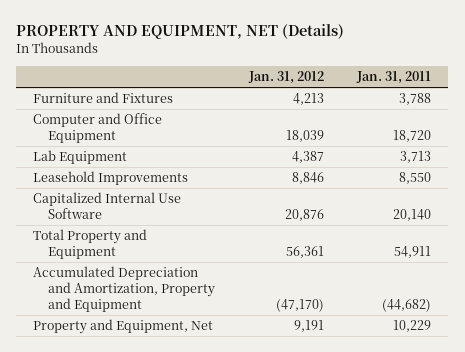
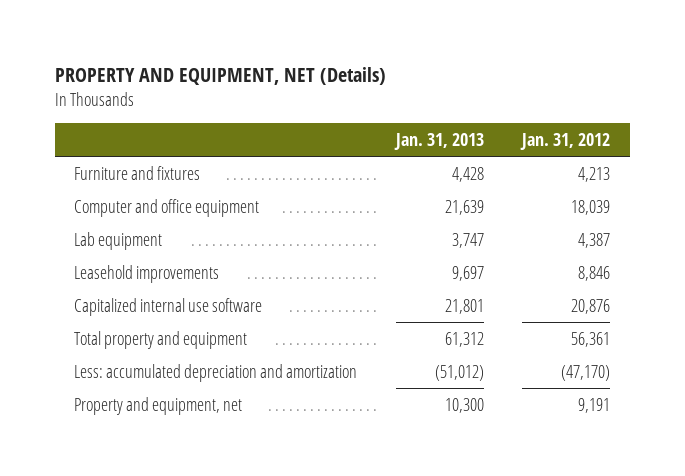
[356,71,432,85] Jan. 31, 2011 -> none
none -> [393,132,484,150] Jan. 31, 2013
[33,92,174,104] Furniture and Fixtures -> [74,165,201,180] Furniture and fixtures
[33,113,163,144] Computer and Office Equipment -> [74,198,260,217] Computer and office equipment
[33,150,128,165] Lab Equipment -> [74,231,163,250] Lab equipment
[33,171,189,186] Leasehold Improvements -> [74,264,220,283] Leasehold improvements
[33,192,182,220] Capitalized Internal Use Software -> [74,297,263,316] Capitalized internal use software
[33,229,148,260] Total Property and Equipment -> [74,330,248,349] Total property and equipment
[33,266,215,313] Accumulated Depreciation and Amortization, Property and Equipment -> [74,363,358,382] Less: accumulated depreciation and amortization
[33,319,214,335] Property and Equipment, Net -> [74,396,243,415] Property and equipment, net

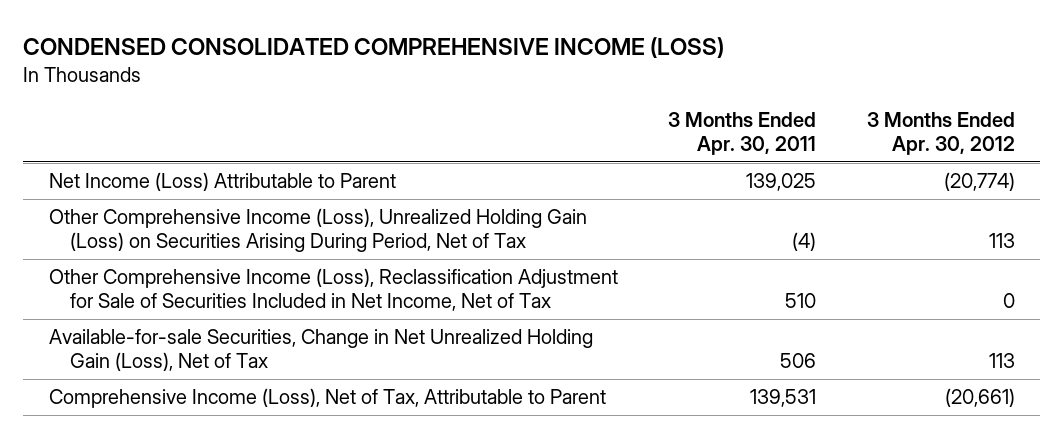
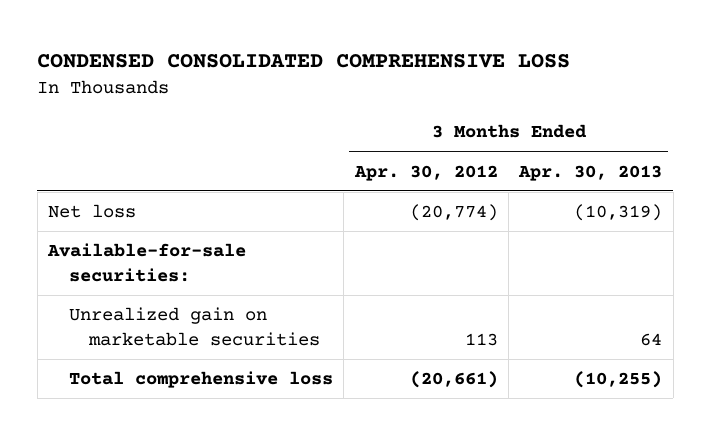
[23,36,725,58] CONDENSED CONSOLIDATED COMPREHENSIVE INCOME (LOSS) -> [37,54,571,69] CONDENSED CONSOLIDATED COMPREHENSIVE LOSS
[668,112,817,156] 3 Months Ended Apr. 30, 2011 -> none
none -> [518,164,663,181] Apr. 30, 2013
[48,268,618,311] Other Comprehensive Income (Loss), Reclassification Adjustment for Sale of Securities Included in Net Income, Net of Tax -> none
[48,329,593,371] Available-for-sale Securities, Change in Net Unrealized Holding Gain (Loss), Net of Tax -> none
[48,172,396,192] Net Income (Loss) Attributable to Parent -> [48,204,137,219] Net loss
none -> [47,243,247,282] Available-for-sale securities:
[48,208,587,252] Other Comprehensive Income (Loss), Unrealized Holding Gain (Loss) on Securities Arising During Period, Net of Tax -> [68,307,321,346] Unrealized gain on marketable securities
[48,388,606,409] Comprehensive Income (Loss), Net of Tax, Attributable to Parent -> [68,371,333,389] Total comprehensive loss

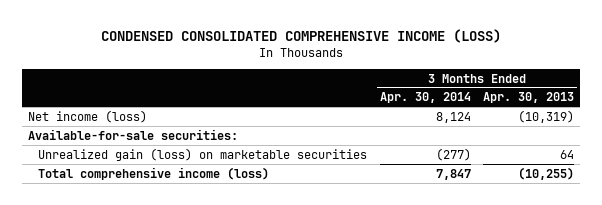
[37,54,571,69] CONDENSED CONSOLIDATED COMPREHENSIVE LOSS -> [101,28,502,43] CONDENSED CONSOLIDATED COMPREHENSIVE INCOME (LOSS)
[353,164,498,181] Apr. 30, 2012 -> none
none -> [379,92,471,104] Apr. 30, 2014
[48,204,137,219] Net loss -> [28,109,148,123] Net income (loss)
[68,307,321,346] Unrealized gain on marketable securities -> [38,147,368,161] Unrealized gain (loss) on marketable securities
[68,371,333,389] Total comprehensive loss -> [38,166,270,180] Total comprehensive income (loss)

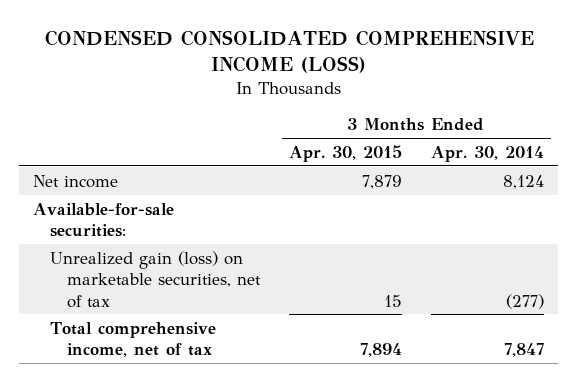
[483,92,575,104] Apr. 30, 2013 -> none
none -> [289,144,403,162] Apr. 30, 2015
[28,109,148,123] Net income (loss) -> [33,174,119,188] Net income
[38,147,368,161] Unrealized gain (loss) on marketable securities -> [50,250,262,308] Unrealized gain (loss) on marketable securities, net of tax
[38,166,270,180] Total comprehensive income (loss) -> [50,321,217,358] Total comprehensive income, net of tax

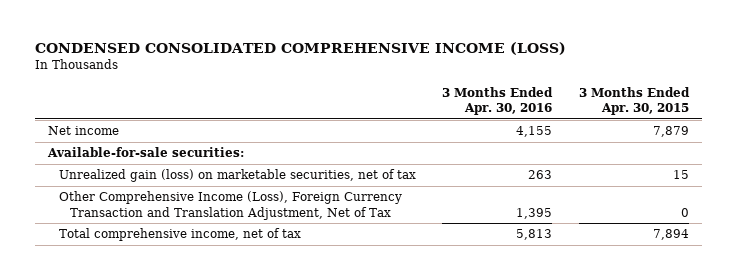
[430,145,544,162] Apr. 30, 2014 -> none
none -> [442,86,554,116] 3 Months Ended Apr. 30, 2016
none -> [58,191,402,220] Other Comprehensive Income (Loss), Foreign Currency Transaction and Translation Adjustment, Net of Tax

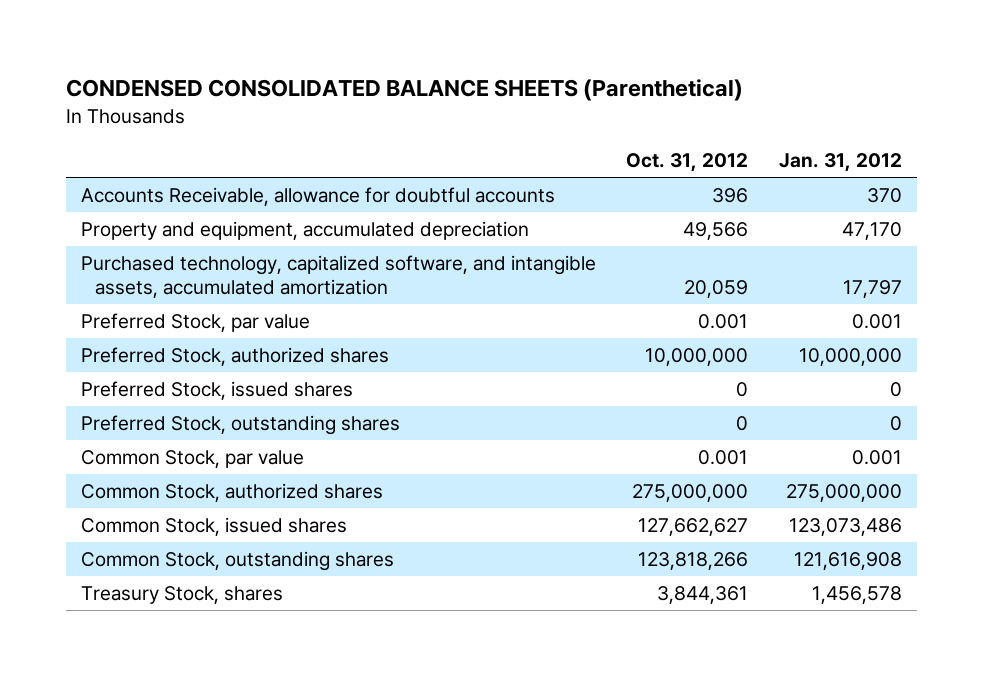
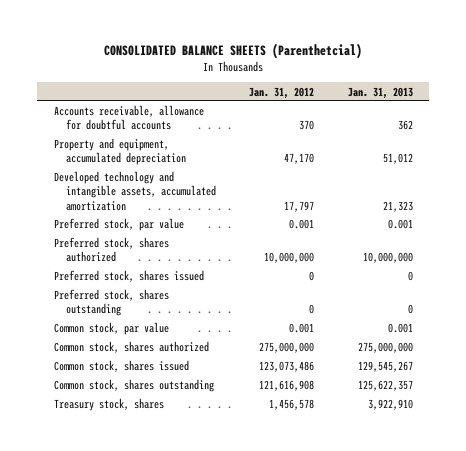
[65,79,743,102] CONDENSED CONSOLIDATED BALANCE SHEETS (Parenthetical) -> [104,43,363,60] CONSOLIDATED BALANCE SHEETS (Parenthetcial)
[626,152,749,172] Oct. 31, 2012 -> none
none -> [347,86,413,99] Jan. 31, 2013
[80,187,555,207] Accounts Receivable, allowance for doubtful accounts -> [53,105,204,131] Accounts receivable, allowance for doubtful accounts
[80,255,596,298] Purchased technology, capitalized software, and intangible assets, accumulated amortization -> [53,171,216,211] Developed technology and intangible assets, accumulated amortization
[80,313,310,333] Preferred Stock, par value -> [53,218,184,232] Preferred stock, par value
[80,347,389,367] Preferred Stock, authorized shares -> [53,237,169,263] Preferred stock, shares authorized
[80,381,353,401] Preferred Stock, issued shares -> [53,270,204,283] Preferred stock, shares issued
[80,415,400,436] Preferred Stock, outstanding shares -> [53,289,169,317] Preferred stock, shares outstanding
[80,450,304,469] Common Stock, par value -> [53,322,169,336] Common stock, par value
[80,483,383,503] Common Stock, authorized shares -> [53,341,209,354] Common stock, shares authorized
[80,517,347,537] Common Stock, issued shares -> [53,360,189,373] Common stock, shares issued
[80,551,394,572] Common Stock, outstanding shares -> [53,379,214,393] Common stock, shares outstanding
[80,586,283,605] Treasury Stock, shares -> [53,398,164,412] Treasury stock, shares

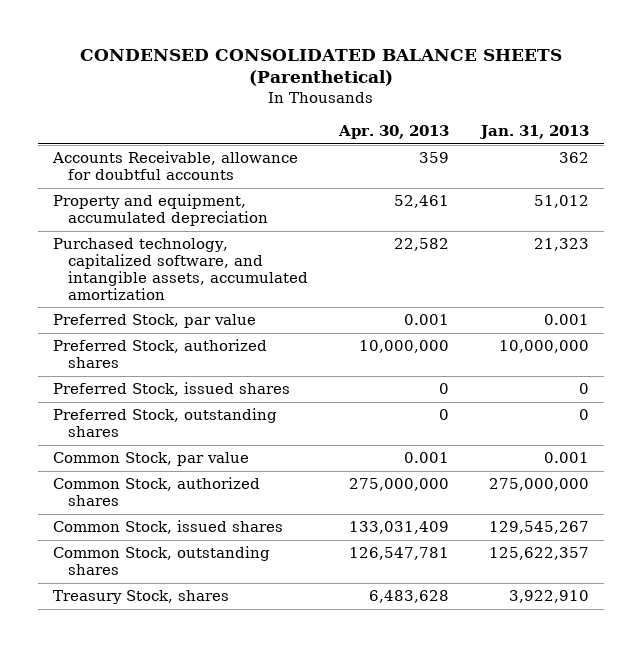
[104,43,363,60] CONSOLIDATED BALANCE SHEETS (Parenthetcial) -> [79,48,562,87] CONDENSED CONSOLIDATED BALANCE SHEETS (Parenthetical)
[249,86,315,99] Jan. 31, 2012 -> none
none -> [338,125,450,140] Apr. 30, 2013
[53,105,204,131] Accounts receivable, allowance for doubtful accounts -> [52,151,299,181] Accounts Receivable, allowance for doubtful accounts
[53,171,216,211] Developed technology and intangible assets, accumulated amortization -> [53,238,309,301] Purchased technology, capitalized software, and intangible assets, accumulated amortization
[53,218,184,232] Preferred stock, par value -> [53,314,257,329] Preferred Stock, par value
[53,237,169,263] Preferred stock, shares authorized -> [53,339,268,369] Preferred Stock, authorized shares
[53,270,204,283] Preferred stock, shares issued -> [53,382,291,397] Preferred Stock, issued shares
[53,289,169,317] Preferred stock, shares outstanding -> [53,408,278,438] Preferred Stock, outstanding shares
[53,322,169,336] Common stock, par value -> [53,452,250,467] Common Stock, par value
[53,341,209,354] Common stock, shares authorized -> [53,477,261,507] Common Stock, authorized shares
[53,360,189,373] Common stock, shares issued -> [53,520,284,535] Common Stock, issued shares
[53,379,214,393] Common stock, shares outstanding -> [53,546,271,576] Common Stock, outstanding shares
[53,398,164,412] Treasury stock, shares -> [53,590,230,605] Treasury Stock, shares

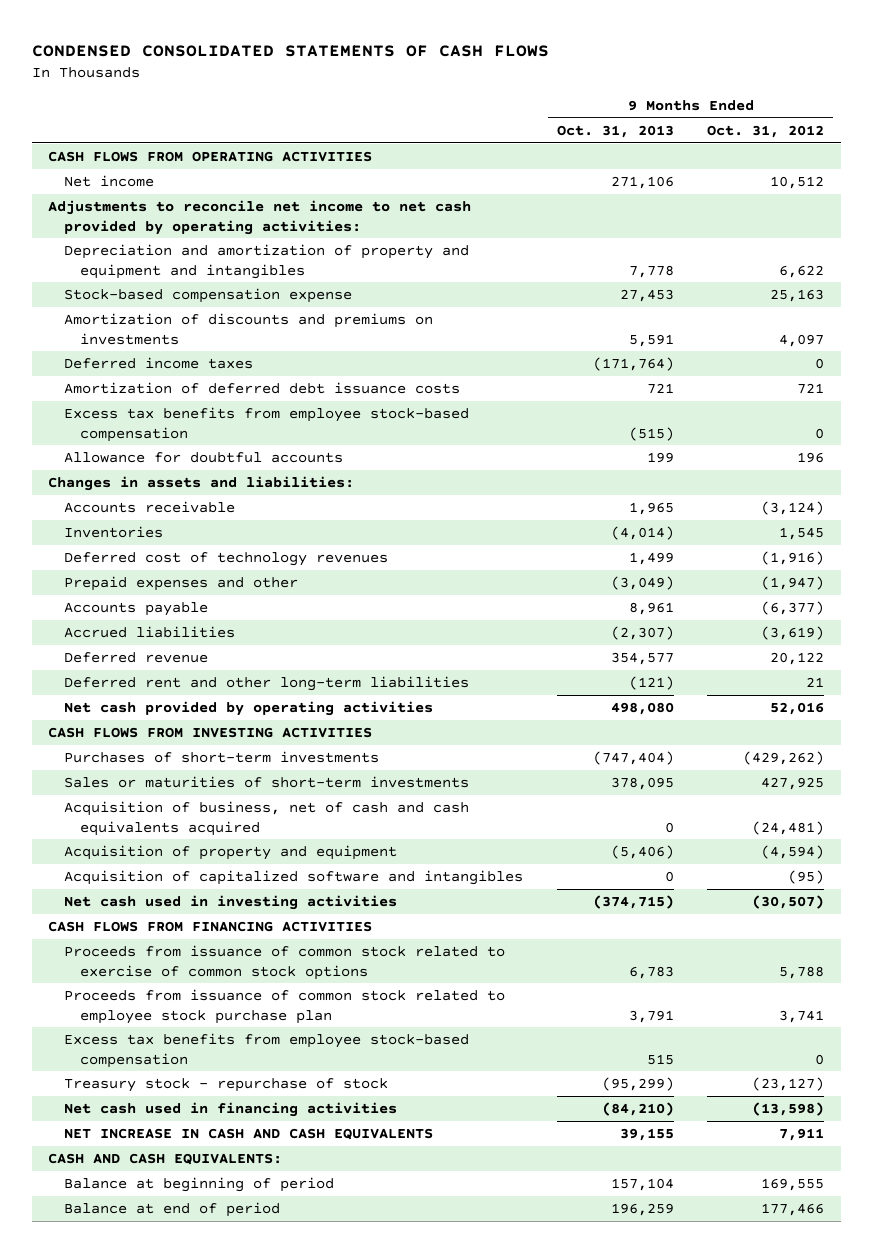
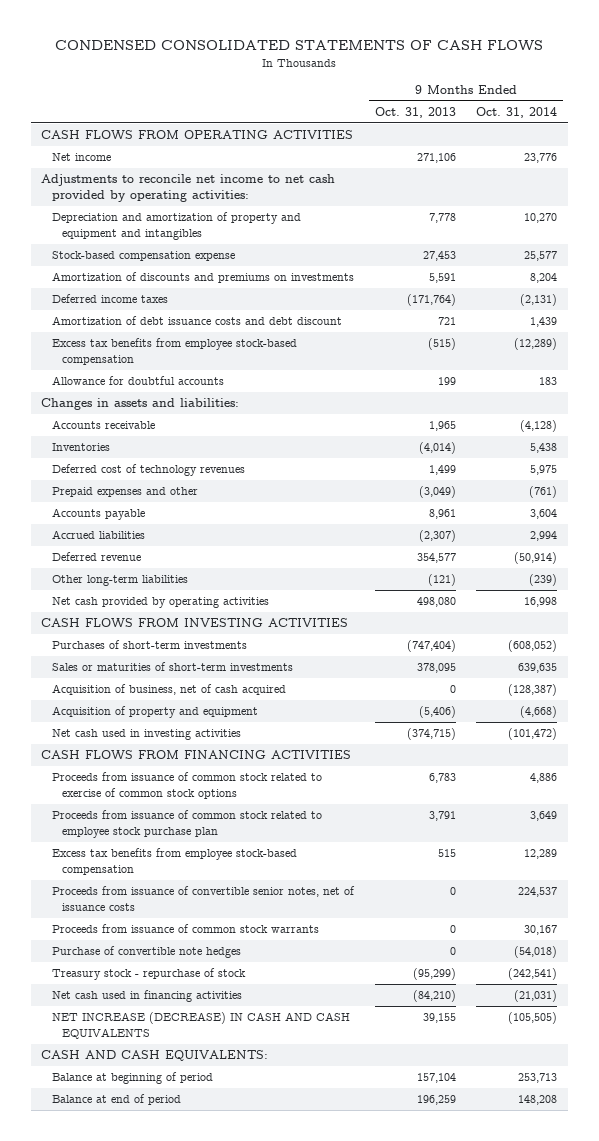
[707,125,825,139] Oct. 31, 2012 -> none
none -> [476,107,558,119] Oct. 31, 2014
[64,382,461,395] Amortization of deferred debt issuance costs -> [51,316,342,326] Amortization of debt issuance costs and debt discount
[64,676,470,692] Deferred rent and other long-term liabilities -> [51,575,188,587] Other long-term liabilities
[64,801,470,836] Acquisition of business, net of cash and cash equivalents acquired -> [51,684,286,696] Acquisition of business, net of cash acquired
[64,870,524,886] Acquisition of capitalized software and intangibles -> none
none -> [51,886,355,911] Proceeds from issuance of convertible senior notes, net of issuance costs
none -> [51,924,319,934] Proceeds from issuance of common stock warrants
none -> [51,946,241,959] Purchase of convertible note hedges
[64,1128,434,1141] NET INCREASE IN CASH AND CASH EQUIVALENTS -> [51,1012,350,1039] NET INCREASE (DECREASE) IN CASH AND CASH EQUIVALENTS

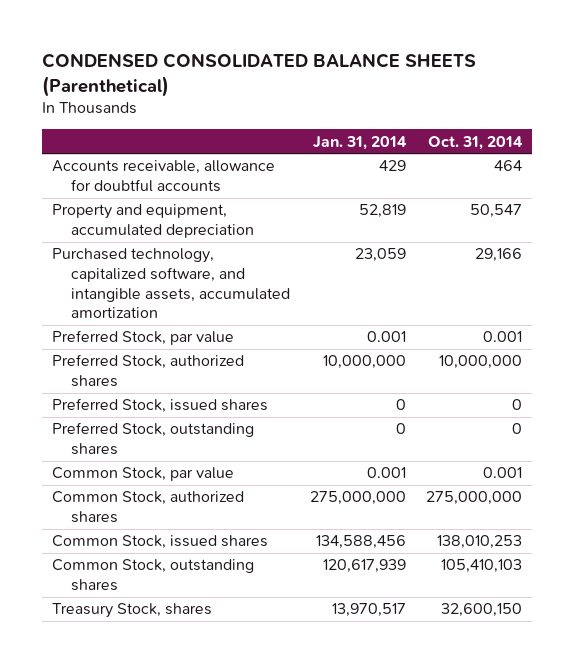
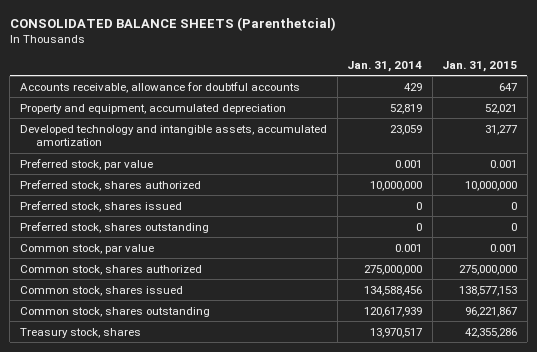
[42,53,477,97] CONDENSED CONSOLIDATED BALANCE SHEETS (Parenthetical) -> [9,16,336,31] CONSOLIDATED BALANCE SHEETS (Parenthetcial)
[427,135,523,150] Oct. 31, 2014 -> none
none -> [442,60,518,72] Jan. 31, 2015
[52,248,291,319] Purchased technology, capitalized software, and intangible assets, accumulated amortization -> [20,124,328,147] Developed technology and intangible assets, accumulated amortization
[52,330,235,346] Preferred Stock, par value -> [20,158,154,170] Preferred stock, par value
[52,354,245,388] Preferred Stock, authorized shares -> [20,179,202,191] Preferred stock, shares authorized
[52,398,269,414] Preferred Stock, issued shares -> [20,200,183,212] Preferred stock, shares issued
[52,422,255,456] Preferred Stock, outstanding shares -> [20,221,210,233] Preferred stock, shares outstanding
[52,467,235,482] Common Stock, par value -> [20,243,155,254] Common stock, par value
[52,491,245,524] Common Stock, authorized shares -> [20,264,203,275] Common stock, shares authorized
[52,535,269,550] Common Stock, issued shares -> [20,285,184,296] Common stock, shares issued
[52,559,255,592] Common Stock, outstanding shares -> [20,306,211,317] Common stock, shares outstanding
[52,603,213,619] Treasury Stock, shares -> [20,327,142,338] Treasury stock, shares

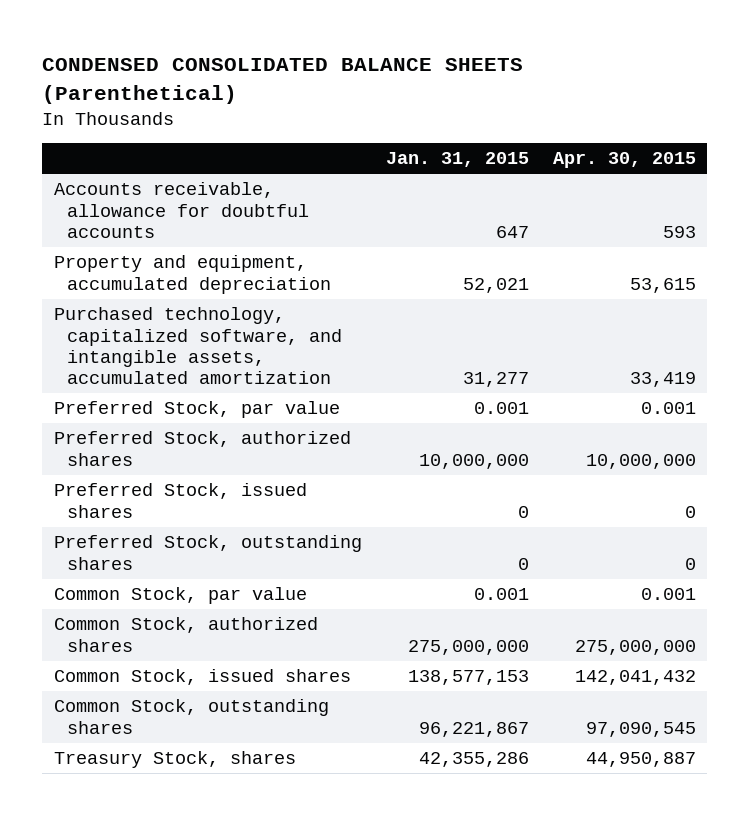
[9,16,336,31] CONSOLIDATED BALANCE SHEETS (Parenthetcial) -> [42,58,524,104] CONDENSED CONSOLIDATED BALANCE SHEETS (Parenthetical)
[347,60,423,72] Jan. 31, 2014 -> none
none -> [552,152,696,169] Apr. 30, 2015
[20,124,328,147] Developed technology and intangible assets, accumulated amortization -> [54,307,343,385] Purchased technology, capitalized software, and intangible assets, accumulated amortization
[20,158,154,170] Preferred stock, par value -> [54,401,341,419] Preferred Stock, par value
[20,179,202,191] Preferred stock, shares authorized -> [54,431,352,466] Preferred Stock, authorized shares
[20,200,183,212] Preferred stock, shares issued -> [54,483,308,518] Preferred Stock, issued shares
[20,221,210,233] Preferred stock, shares outstanding -> [54,535,363,570] Preferred Stock, outstanding shares
[20,243,155,254] Common stock, par value -> [54,587,308,605] Common Stock, par value
[20,264,203,275] Common stock, shares authorized -> [54,617,319,652] Common Stock, authorized shares
[20,285,184,296] Common stock, shares issued -> [54,669,352,686] Common Stock, issued shares
[20,306,211,317] Common stock, shares outstanding -> [54,699,330,734] Common Stock, outstanding shares
[20,327,142,338] Treasury stock, shares -> [54,751,297,769] Treasury Stock, shares

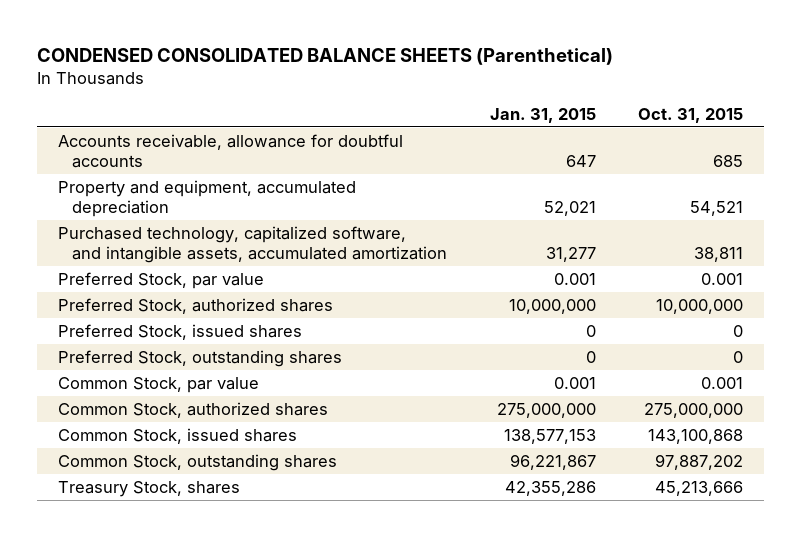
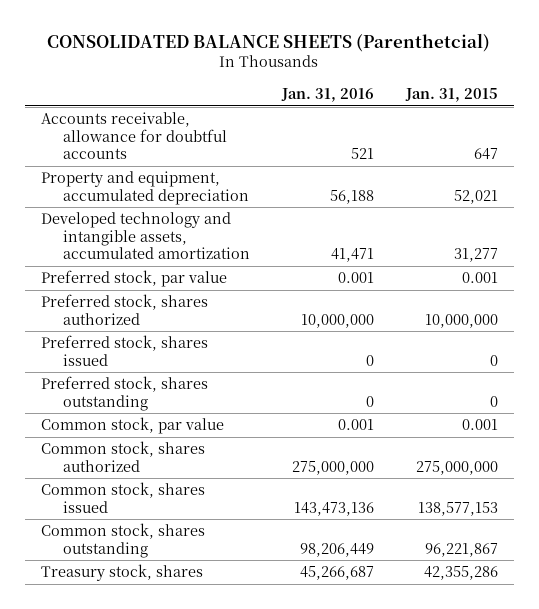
[36,48,613,66] CONDENSED CONSOLIDATED BALANCE SHEETS (Parenthetical) -> [47,32,491,52] CONSOLIDATED BALANCE SHEETS (Parenthetcial)
[637,107,743,123] Oct. 31, 2015 -> none
none -> [281,88,375,103] Jan. 31, 2016
[58,226,448,264] Purchased technology, capitalized software, and intangible assets, accumulated amortization -> [41,212,251,260] Developed technology and intangible assets, accumulated amortization
[58,272,265,290] Preferred Stock, par value -> [41,270,228,288] Preferred stock, par value
[58,298,334,315] Preferred Stock, authorized shares -> [41,294,209,325] Preferred stock, shares authorized
[58,324,303,341] Preferred Stock, issued shares -> [41,335,209,366] Preferred stock, shares issued
[58,350,343,368] Preferred Stock, outstanding shares -> [41,376,209,411] Preferred stock, shares outstanding
[58,377,260,394] Common Stock, par value -> [41,417,225,435] Common stock, par value
[58,402,329,419] Common Stock, authorized shares -> [41,441,206,472] Common stock, shares authorized
[58,428,298,445] Common Stock, issued shares -> [41,482,206,513] Common stock, shares issued
[58,454,338,472] Common Stock, outstanding shares -> [41,523,206,558] Common stock, shares outstanding
[58,481,241,498] Treasury Stock, shares -> [41,564,204,582] Treasury stock, shares

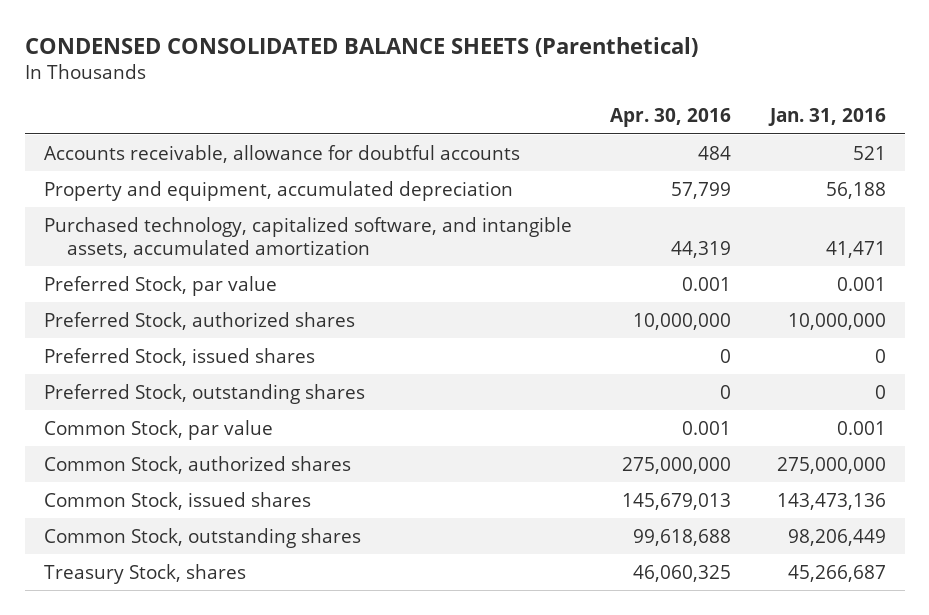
[47,32,491,52] CONSOLIDATED BALANCE SHEETS (Parenthetcial) -> [24,36,698,57] CONDENSED CONSOLIDATED BALANCE SHEETS (Parenthetical)
[404,88,498,103] Jan. 31, 2015 -> none
none -> [610,108,732,128] Apr. 30, 2016
[41,212,251,260] Developed technology and intangible assets, accumulated amortization -> [43,216,572,258] Purchased technology, capitalized software, and intangible assets, accumulated amortization
[41,270,228,288] Preferred stock, par value -> [43,275,277,296] Preferred Stock, par value
[41,294,209,325] Preferred stock, shares authorized -> [43,311,355,330] Preferred Stock, authorized shares
[41,335,209,366] Preferred stock, shares issued -> [43,347,315,366] Preferred Stock, issued shares
[41,376,209,411] Preferred stock, shares outstanding -> [43,383,365,404] Preferred Stock, outstanding shares
[41,417,225,435] Common stock, par value -> [43,419,273,440] Common Stock, par value
[41,441,206,472] Common stock, shares authorized -> [43,455,351,474] Common Stock, authorized shares
[41,482,206,513] Common stock, shares issued -> [43,491,311,510] Common Stock, issued shares
[41,523,206,558] Common stock, shares outstanding -> [43,527,361,548] Common Stock, outstanding shares
[41,564,204,582] Treasury stock, shares -> [43,563,246,584] Treasury Stock, shares

